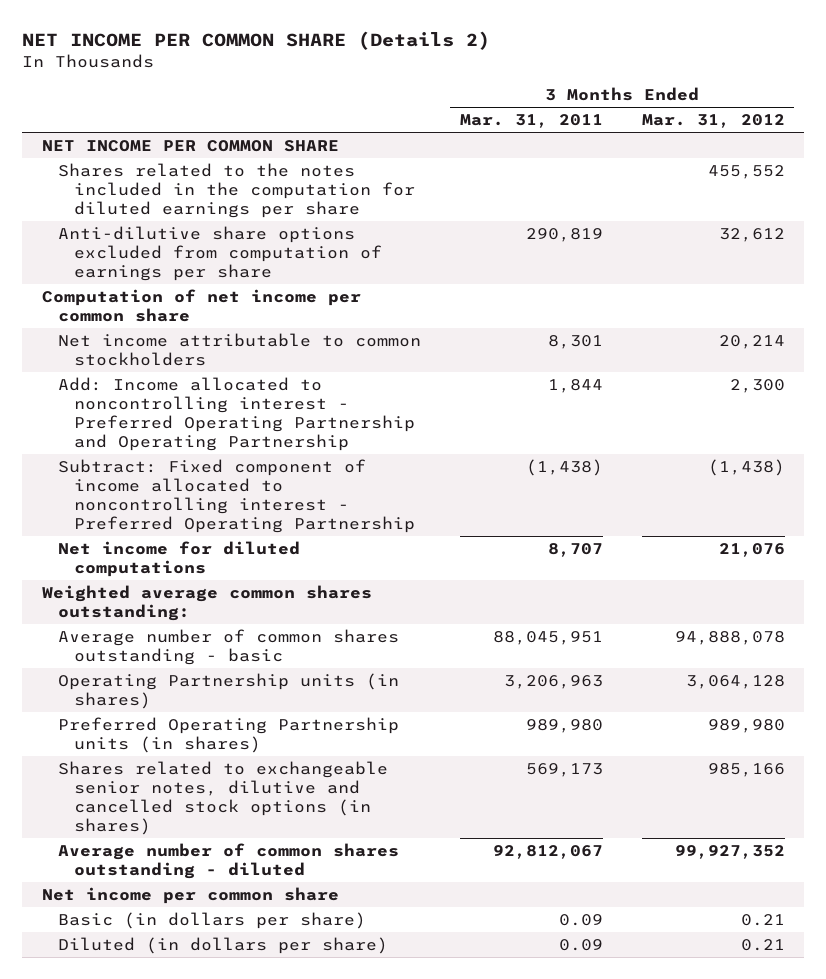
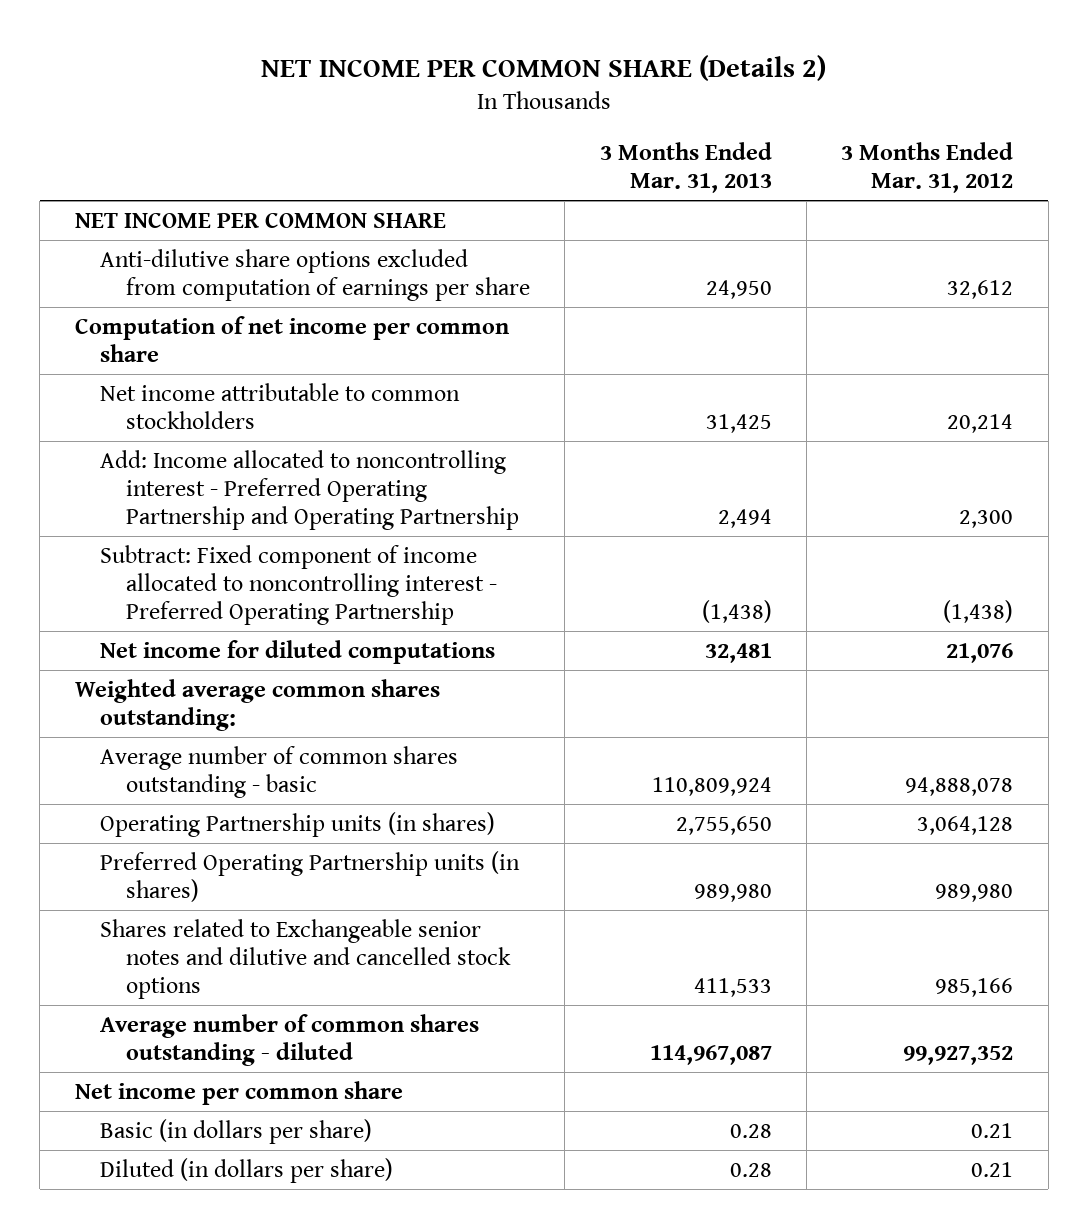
[459,114,603,129] Mar. 31, 2011 -> none
none -> [599,142,772,194] 3 Months Ended Mar. 31, 2013
[57,162,415,218] Shares related to the notes included in the computation for diluted earnings per share -> none
[57,760,388,835] Shares related to exchangeable senior notes, dilutive and cancelled stock options (in shares) -> [100,919,511,999] Shares related to Exchangeable senior notes and dilutive and cancelled stock options

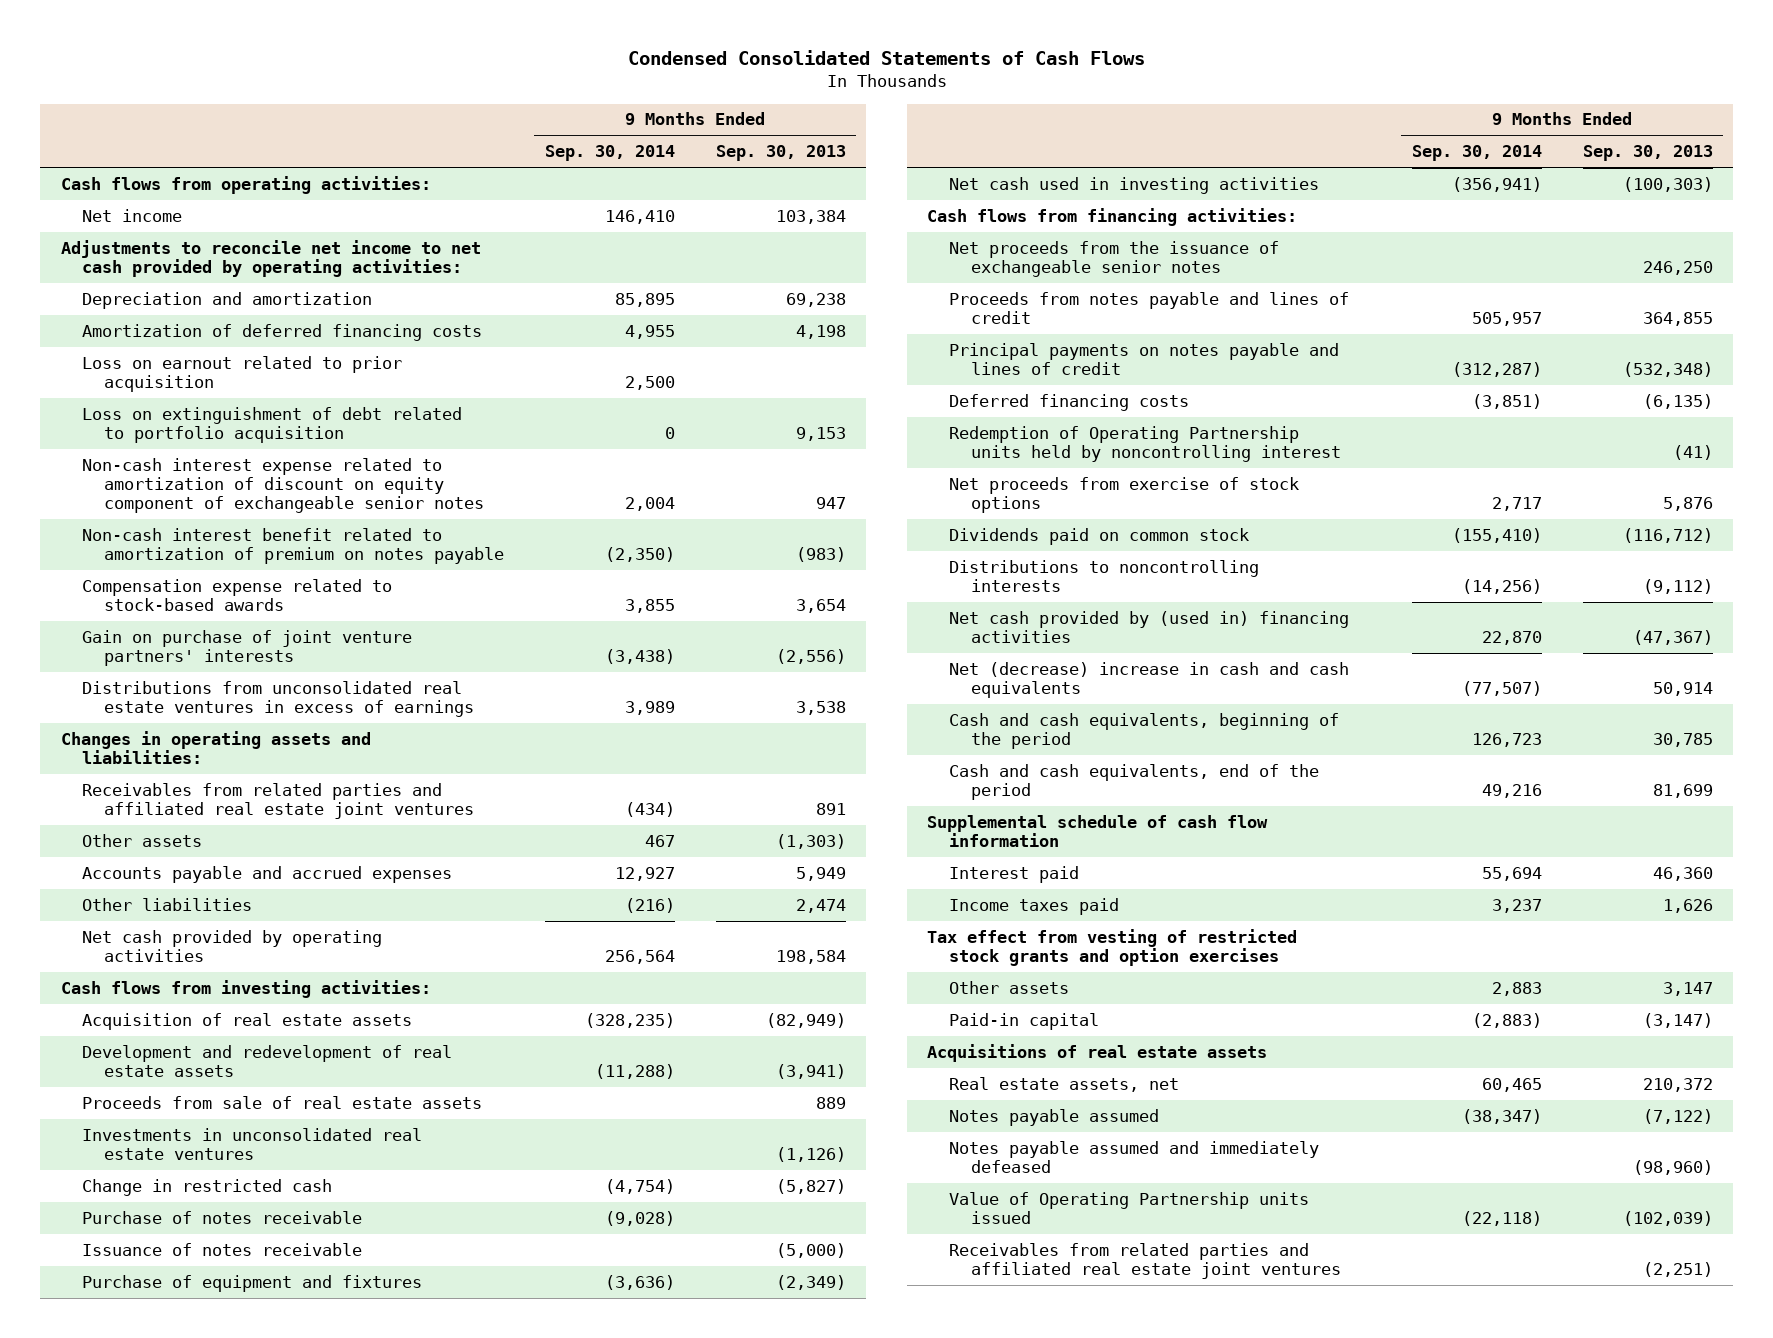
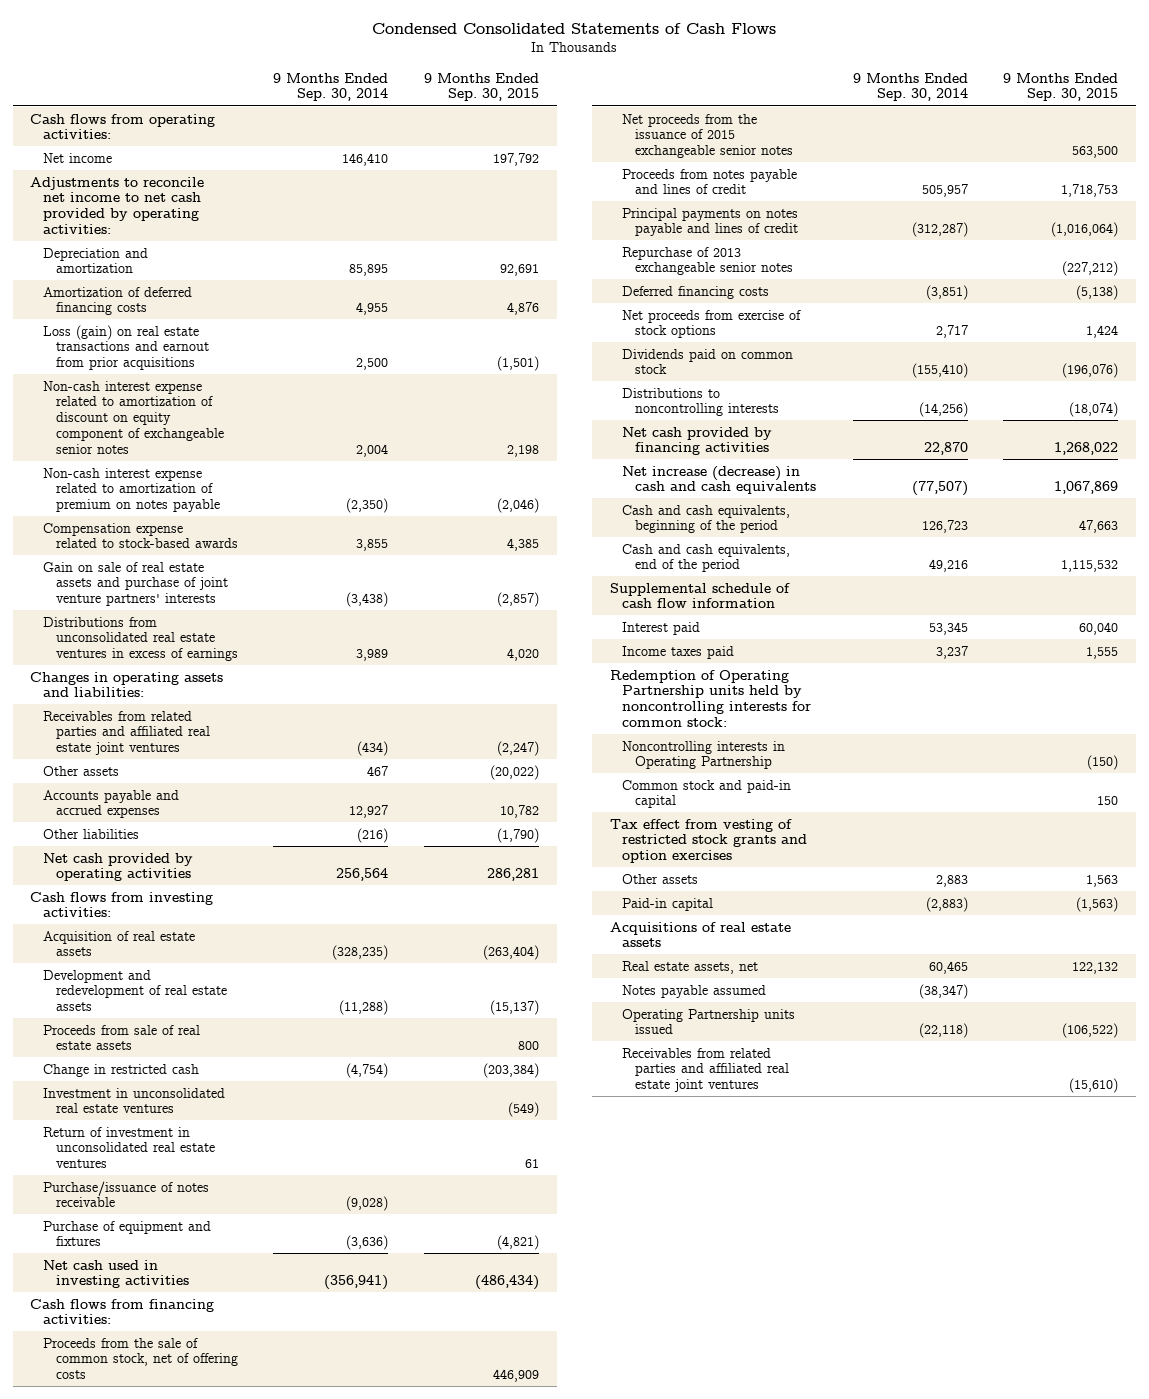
[715,145,846,162] Sep. 30, 2013 -> none
none -> [424,72,540,102] 9 Months Ended Sep. 30, 2015
[82,355,403,393] Loss on earnout related to prior acquisition -> none
[82,406,463,444] Loss on extinguishment of debt related to portfolio acquisition -> none
none -> [43,324,209,371] Loss (gain) on real estate transactions and earnout from prior acquisitions
[82,527,504,565] Non-cash interest benefit related to amortization of premium on notes payable -> [43,467,220,513] Non-cash interest expense related to amortization of premium on notes payable
[82,629,413,667] Gain on purchase of joint venture partners' interests -> [43,561,228,607] Gain on sale of real estate assets and purchase of joint venture partners' interests
[82,1127,423,1161] Investments in unconsolidated real estate ventures -> none
[82,1242,363,1256] Issuance of notes receivable -> none
none -> [43,1087,226,1114] Investment in unconsolidated real estate ventures
none -> [43,1126,215,1169] Return of investment in unconsolidated real estate ventures
[82,1210,363,1224] Purchase of notes receivable -> [43,1180,210,1208] Purchase/issuance of notes receivable
none -> [43,1337,238,1380] Proceeds from the sale of common stock, net of offering costs
[948,240,1279,278] Net proceeds from the issuance of exchangeable senior notes -> [622,113,793,159] Net proceeds from the issuance of 2015 exchangeable senior notes
none -> [622,246,793,276] Repurchase of 2013 exchangeable senior notes
[948,425,1341,463] Redemption of Operating Partnership units held by noncontrolling interest -> none
[948,610,1349,644] Net cash provided by (used in) financing activities -> [622,426,773,456] Net cash provided by financing activities
[948,661,1349,699] Net (decrease) increase in cash and cash equivalents -> [622,465,816,495] Net increase (decrease) in cash and cash equivalents
[1481,866,1542,881] 55,694 -> [928,621,968,635] 53,345
none -> [609,669,812,727] Redemption of Operating Partnership units held by noncontrolling interests for common stock:
none -> [622,740,786,770] Noncontrolling interests in Operating Partnership
none -> [622,779,792,809] Common stock and paid-in capital
[948,1140,1319,1174] Notes payable assumed and immediately defeased -> none
[948,1191,1309,1225] Value of Operating Partnership units issued -> [622,1008,796,1035] Operating Partnership units issued

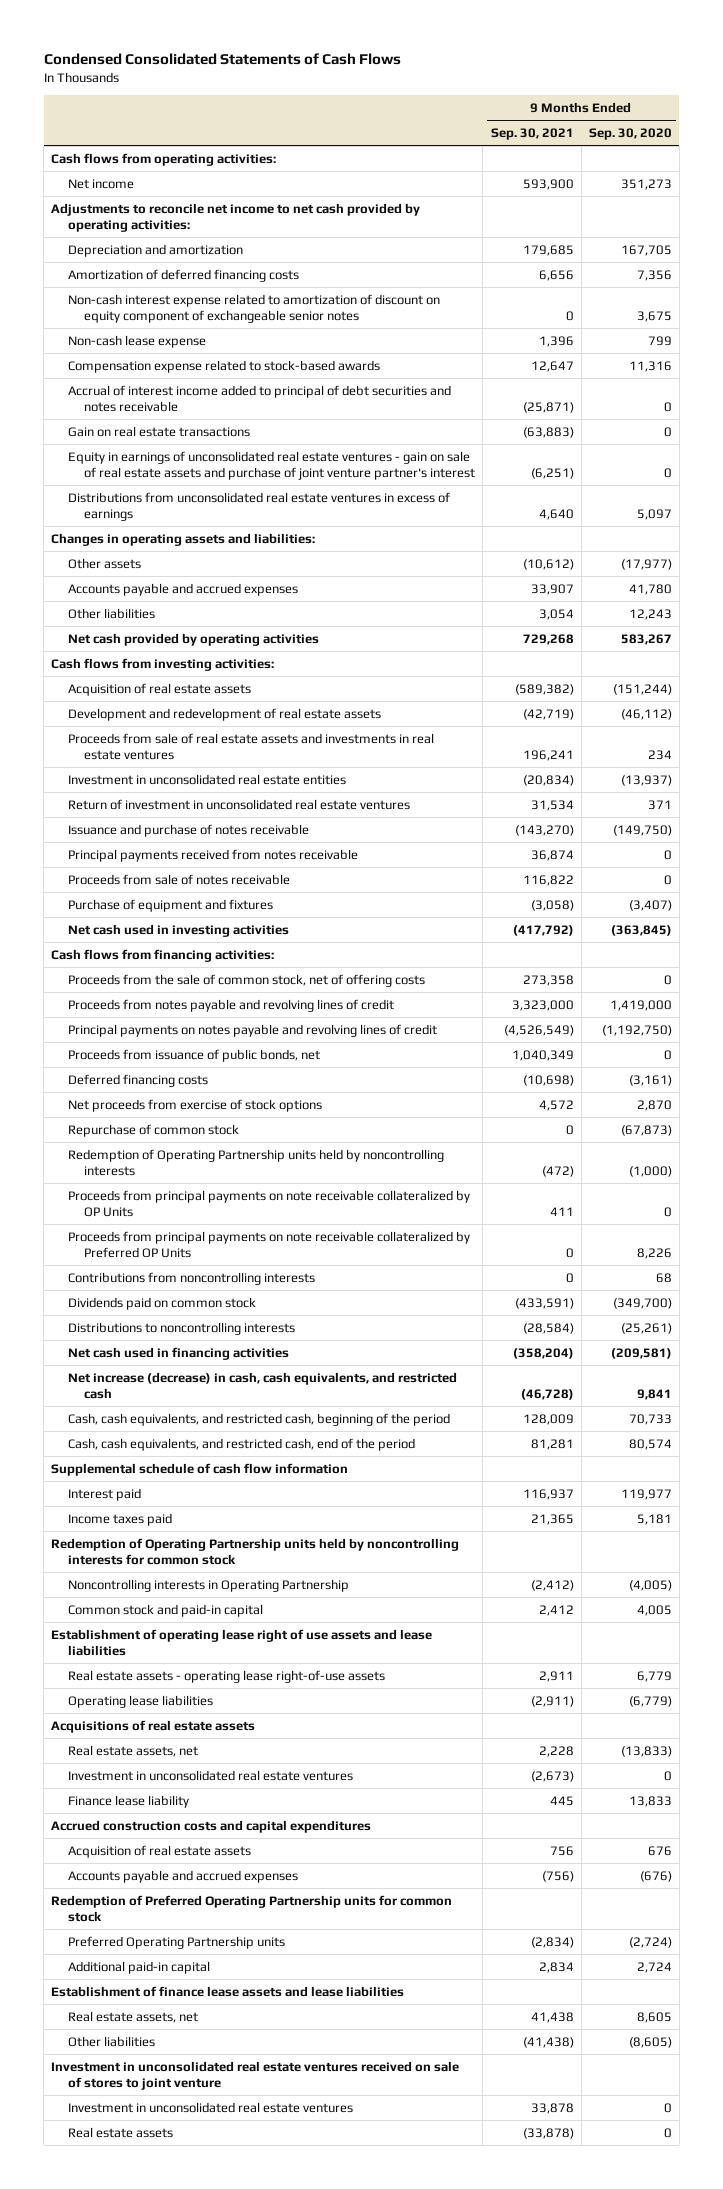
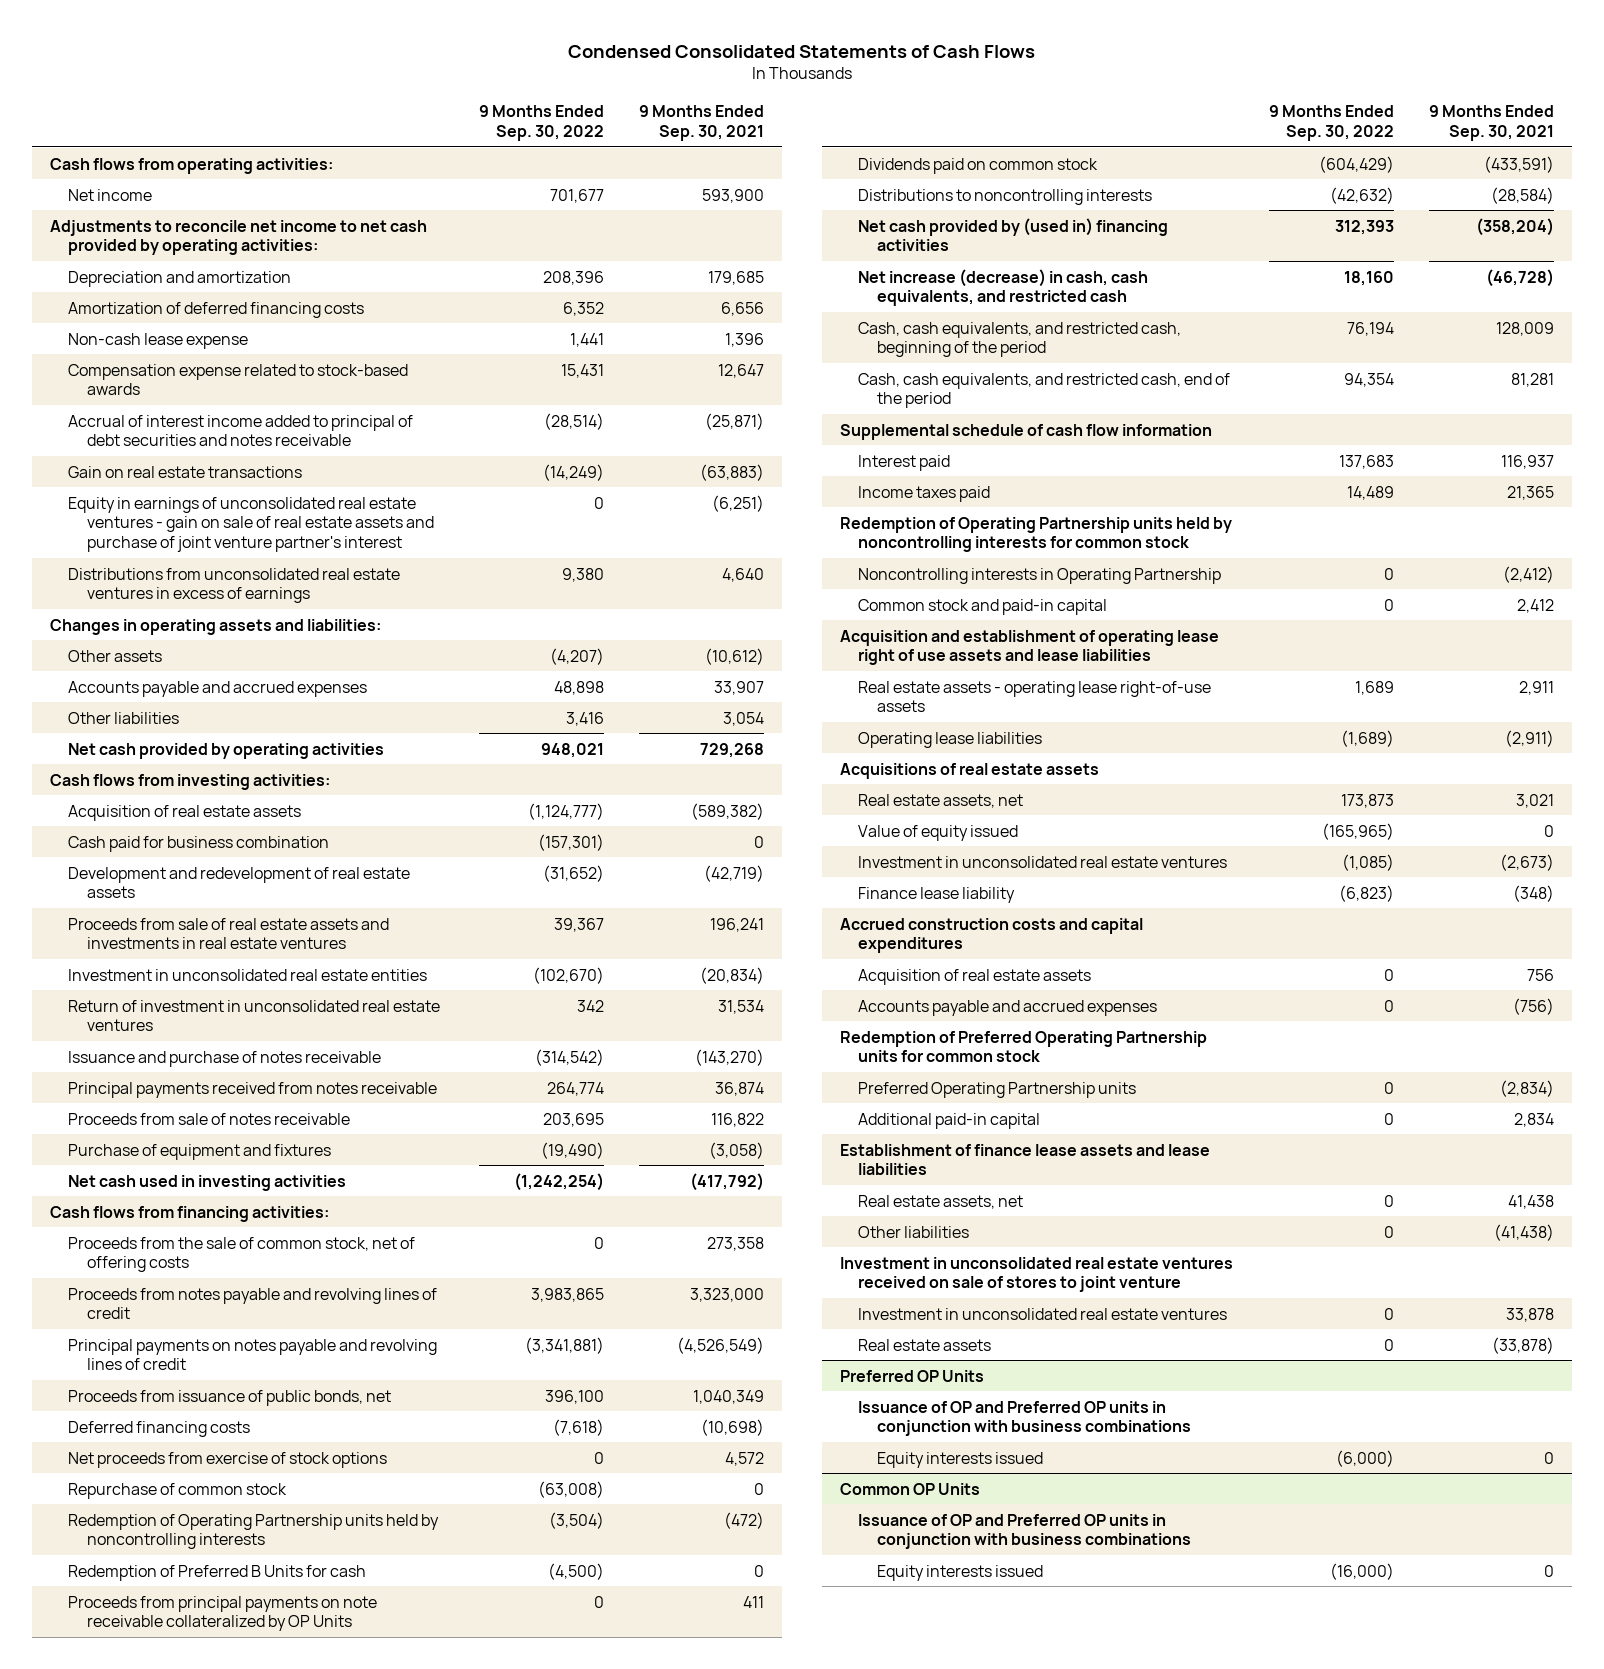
[588,128,672,141] Sep. 30, 2020 -> none
none -> [478,105,604,142] 9 Months Ended Sep. 30, 2022
[67,293,440,324] Non-cash interest expense related to amortization of discount on equity component of exchangeable senior notes -> none
none -> [68,835,330,852] Cash paid for business combination
none -> [68,1564,367,1581] Redemption of Preferred B Units for cash
[67,1230,470,1259] Proceeds from principal payments on note receivable collateralized by Preferred OP Units -> none
[67,1271,315,1285] Contributions from noncontrolling interests -> none
[67,1346,289,1360] Net cash used in financing activities -> [858,217,1169,252] Net cash provided by (used in) financing activities
[51,1628,433,1657] Establishment of operating lease right of use assets and lease liabilities -> [840,629,1220,666] Acquisition and establishment of operating lease right of use assets and lease liabilities
[538,1745,574,1757] 2,228 -> [1516,793,1555,808] 3,021
none -> [858,824,1019,841] Value of equity issued
[549,1795,574,1806] 445 -> [1513,884,1555,902] (348)
none -> [840,1369,985,1382] Preferred OP Units
none -> [858,1400,1191,1437] Issuance of OP and Preferred OP units in conjunction with business combinations
none -> [876,1451,1043,1468] Equity interests issued
none -> [840,1482,981,1495] Common OP Units
none -> [858,1513,1191,1550] Issuance of OP and Preferred OP units in conjunction with business combinations
none -> [876,1564,1043,1581] Equity interests issued

